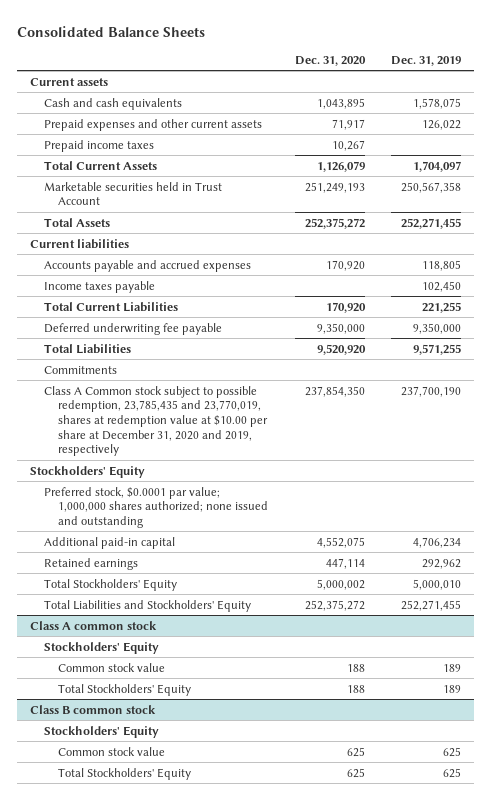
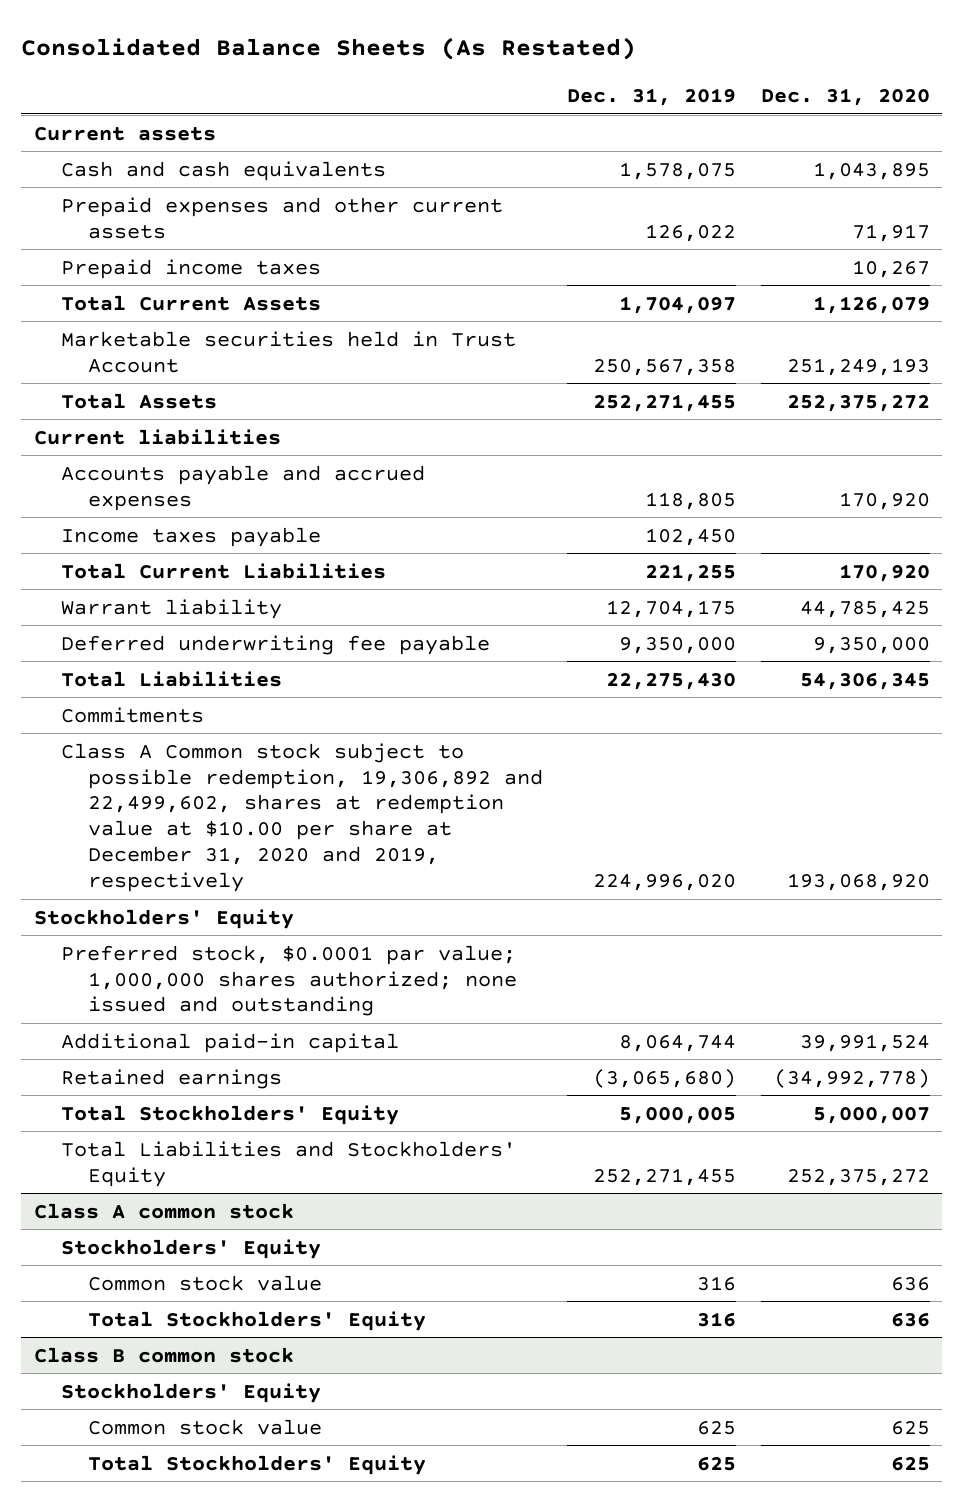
[17,25,206,37] Consolidated Balance Sheets -> [21,37,637,61] Consolidated Balance Sheets (As Restated)
none -> [60,598,282,619] Warrant liability
[316,343,366,355] 9,520,920 -> [799,672,930,690] 54,306,345
[413,343,462,355] 9,571,255 -> [606,672,737,690] 22,275,430
[44,385,269,457] Class A Common stock subject to possible redemption, 23,785,435 and 23,770,019, shares at redemption value at $10.00 per share at December 31, 2020 and 2019, respectively -> [60,742,543,893] Class A Common stock subject to possible redemption, 19,306,892 and 22,499,602, shares at redemption value at $10.00 per share at December 31, 2020 and 2019, respectively
[304,385,365,397] 237,854,350 -> [786,873,930,892] 193,068,920
[401,385,462,397] 237,700,190 -> [593,874,737,892] 224,996,020
[316,536,365,548] 4,552,075 -> [799,1033,930,1052] 39,991,524
[413,536,462,548] 4,706,234 -> [619,1034,737,1052] 8,064,744
[325,557,365,569] 447,114 -> [773,1068,930,1088] (34,992,778)
[422,558,462,569] 292,962 -> [593,1068,737,1088] (3,065,680)
[316,578,365,590] 5,000,002 -> [812,1106,930,1124] 5,000,007
[413,578,462,590] 5,000,010 -> [619,1106,737,1124] 5,000,005
[346,663,365,672] 188 -> [890,1276,930,1291] 636
[443,663,462,672] 189 -> [697,1275,737,1291] 316
[346,684,365,693] 188 -> [890,1312,930,1327] 636
[443,684,462,693] 189 -> [697,1311,737,1327] 316

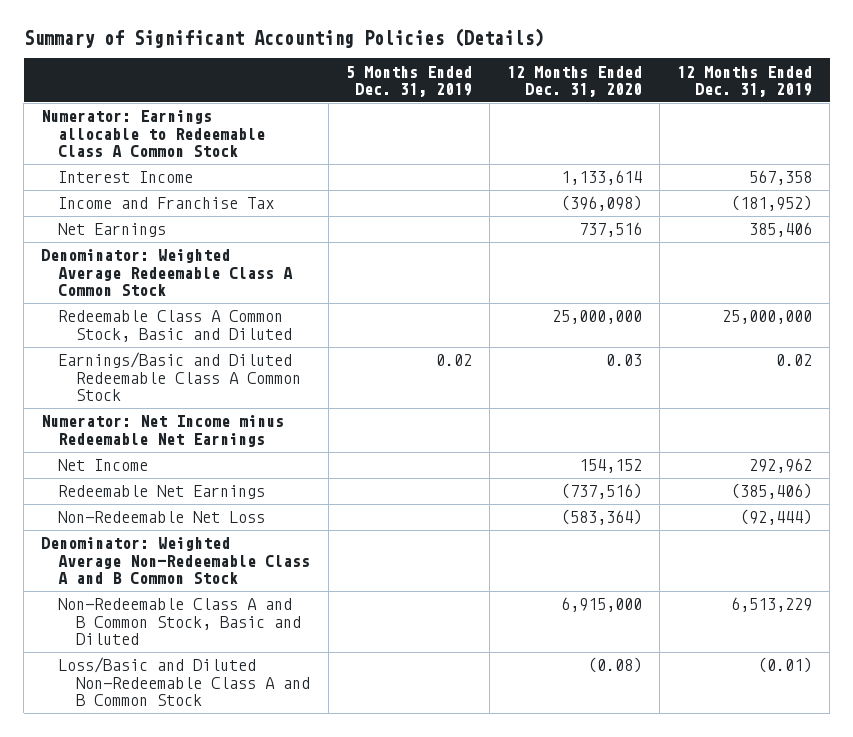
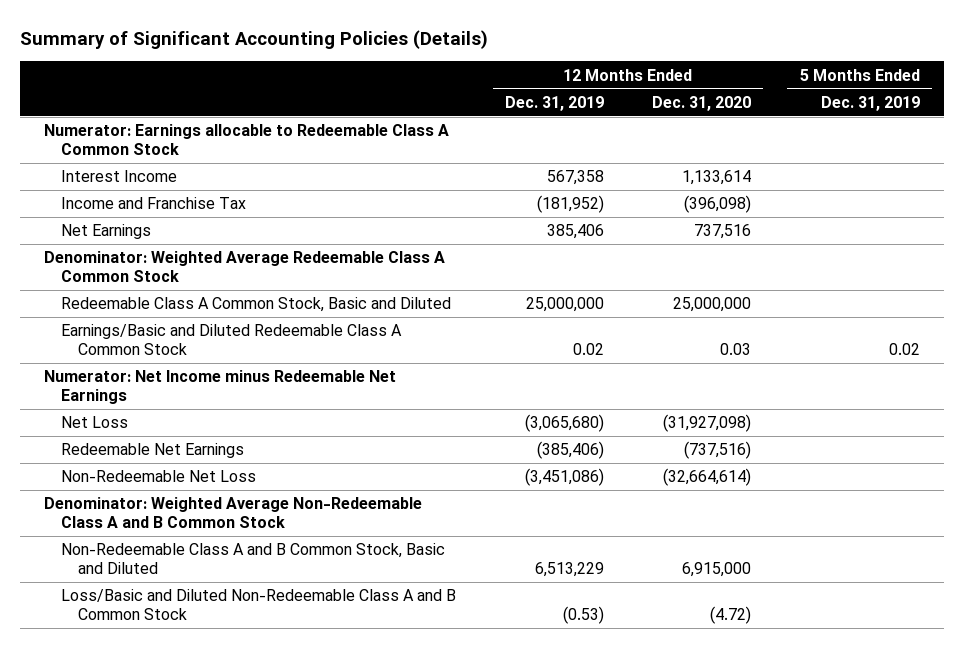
[58,459,149,472] Net Income -> [61,416,129,429] Net Loss
[578,459,642,474] 154,152 -> [663,414,752,433] (31,927,098)
[749,458,813,474] 292,962 -> [524,414,604,433] (3,065,680)
[560,509,642,526] (583,364) -> [663,468,752,487] (32,664,614)
[740,509,813,526] (92,444) -> [524,468,604,487] (3,451,086)
[587,657,642,674] (0.08) -> [710,606,752,625] (4.72)
[758,657,813,674] (0.01) -> [562,606,604,625] (0.53)

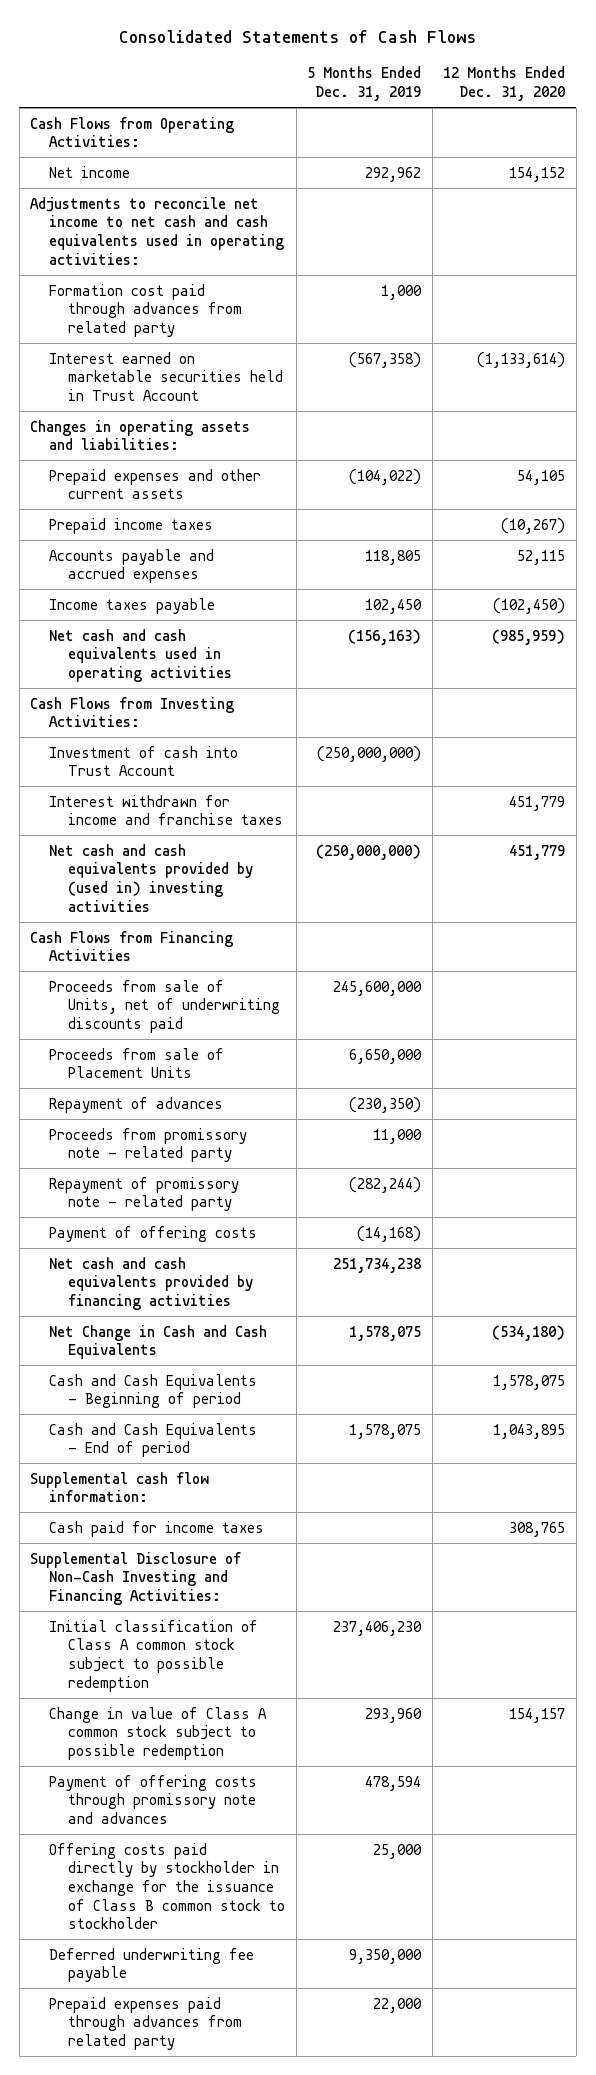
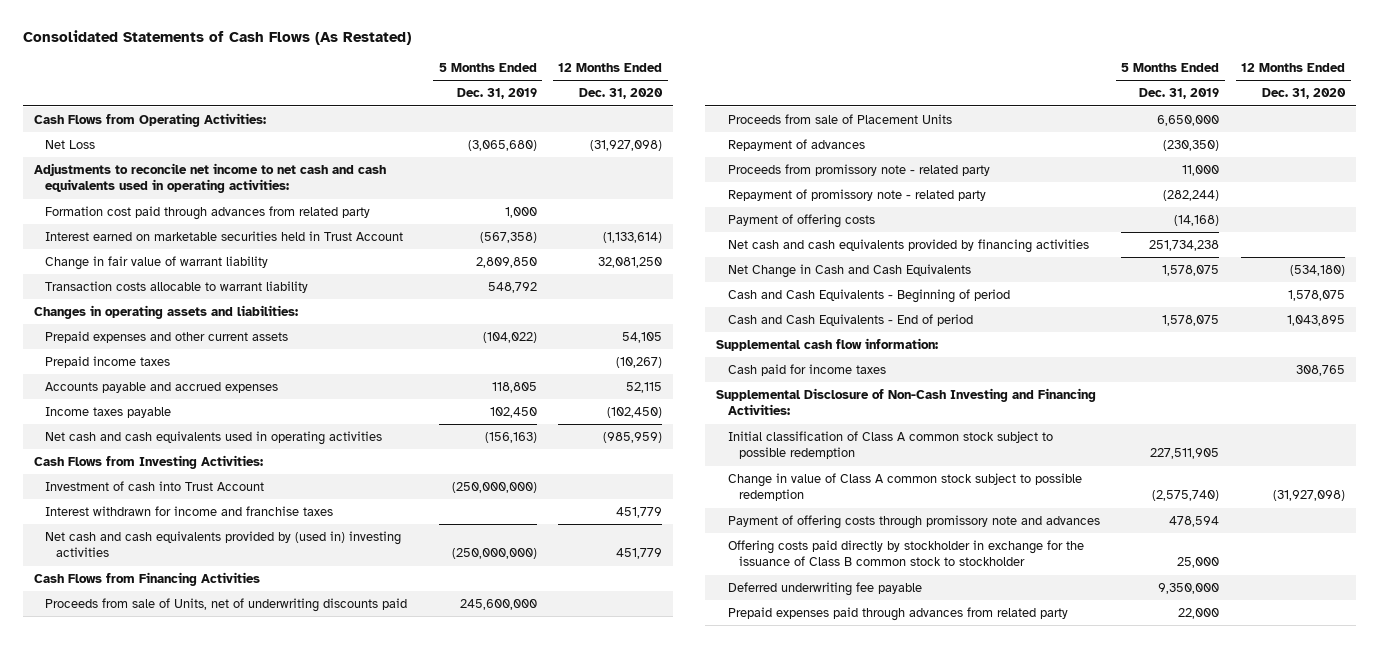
[118,29,476,43] Consolidated Statements of Cash Flows -> [22,30,411,46] Consolidated Statements of Cash Flows (As Restated)
[49,165,131,178] Net income -> [44,139,95,149] Net Loss
[365,166,422,182] 292,962 -> [467,139,537,151] (3,065,680)
[509,166,566,182] 154,152 -> [590,139,663,151] (31,927,098)
none -> [44,255,268,270] Change in fair value of warrant liability
none -> [44,280,308,293] Transaction costs allocable to warrant liability
[333,1620,423,1636] 237,406,230 -> [1150,448,1220,460] 227,511,905
[365,1707,423,1723] 293,960 -> [1152,490,1220,502] (2,575,740)
[509,1707,566,1723] 154,157 -> [1273,490,1346,502] (31,927,098)

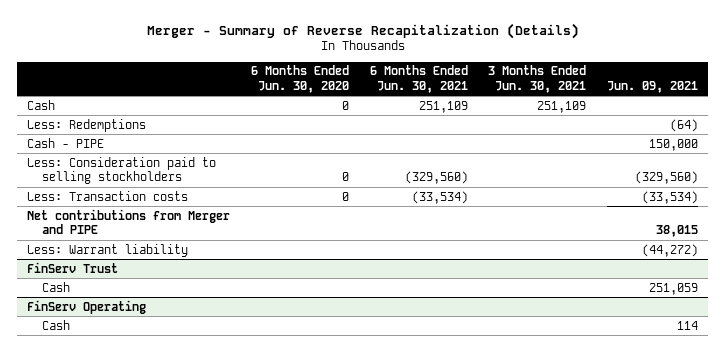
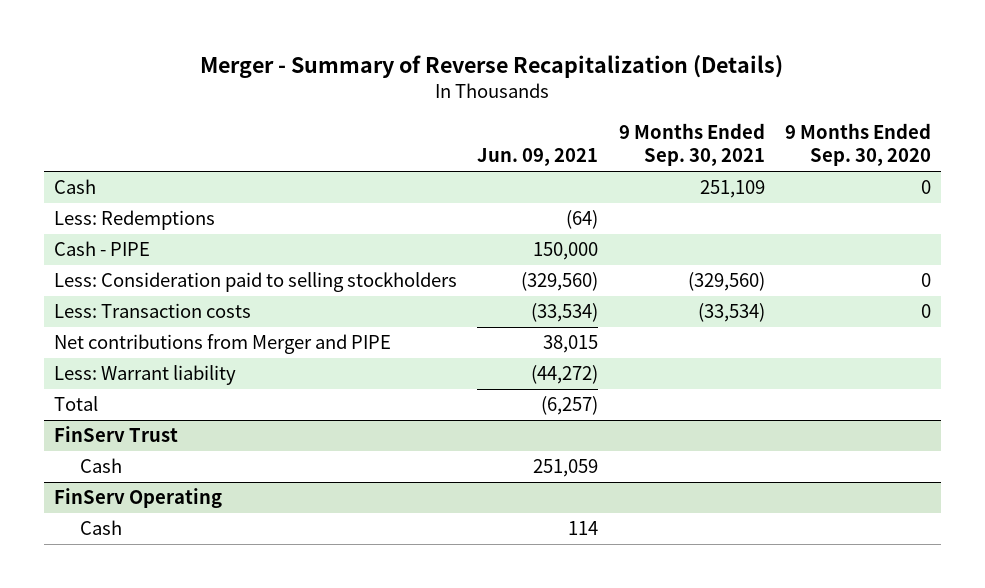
[250,65,349,93] 6 Months Ended Jun. 30, 2020 -> none
[369,65,468,93] 6 Months Ended Jun. 30, 2021 -> none
[488,65,587,93] 3 Months Ended Jun. 30, 2021 -> none
none -> [618,122,765,167] 9 Months Ended Sep. 30, 2021
none -> [784,122,931,167] 9 Months Ended Sep. 30, 2020
none -> [53,396,98,412] Total

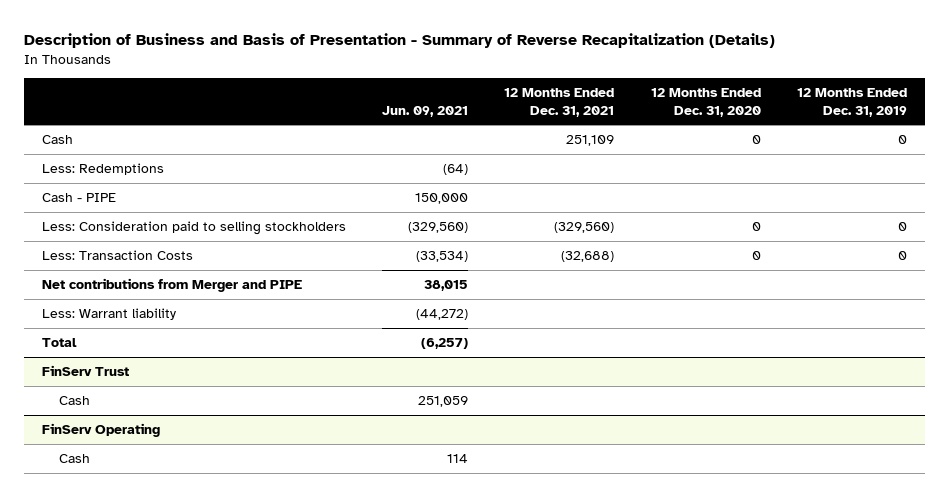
[200,54,784,78] Merger - Summary of Reverse Recapitalization (Details) -> [23,33,775,49] Description of Business and Basis of Presentation - Summary of Reverse Recapitalization (Details)
[618,122,765,167] 9 Months Ended Sep. 30, 2021 -> none
[784,122,931,167] 9 Months Ended Sep. 30, 2020 -> none
none -> [504,87,615,117] 12 Months Ended Dec. 31, 2021
none -> [650,87,761,117] 12 Months Ended Dec. 31, 2020
none -> [796,87,907,117] 12 Months Ended Dec. 31, 2019
[53,303,251,319] Less: Transaction costs -> [41,250,193,261] Less: Transaction Costs

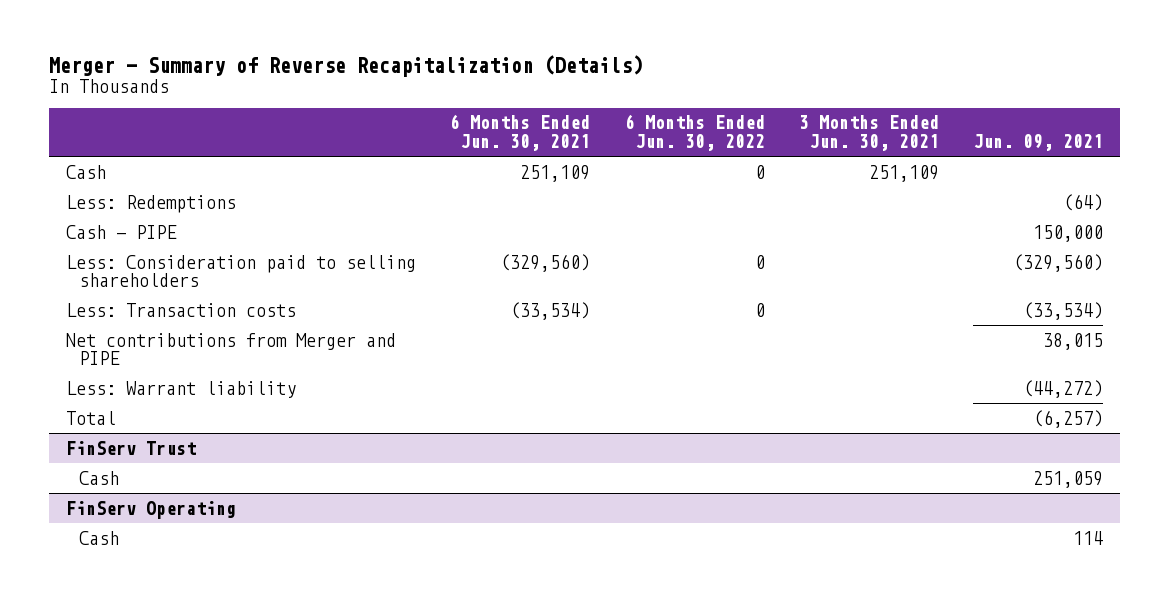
[23,33,775,49] Description of Business and Basis of Presentation - Summary of Reverse Recapitalization (Details) -> [49,54,644,77] Merger - Summary of Reverse Recapitalization (Details)
[504,87,615,117] 12 Months Ended Dec. 31, 2021 -> none
[650,87,761,117] 12 Months Ended Dec. 31, 2020 -> none
[796,87,907,117] 12 Months Ended Dec. 31, 2019 -> none
none -> [450,114,591,152] 6 Months Ended Jun. 30, 2021
none -> [624,114,765,152] 6 Months Ended Jun. 30, 2022
none -> [798,115,939,152] 3 Months Ended Jun. 30, 2021
[41,221,346,236] Less: Consideration paid to selling stockholders -> [66,254,417,288] Less: Consideration paid to selling shareholders
[41,250,193,261] Less: Transaction Costs -> [66,302,297,317] Less: Transaction costs

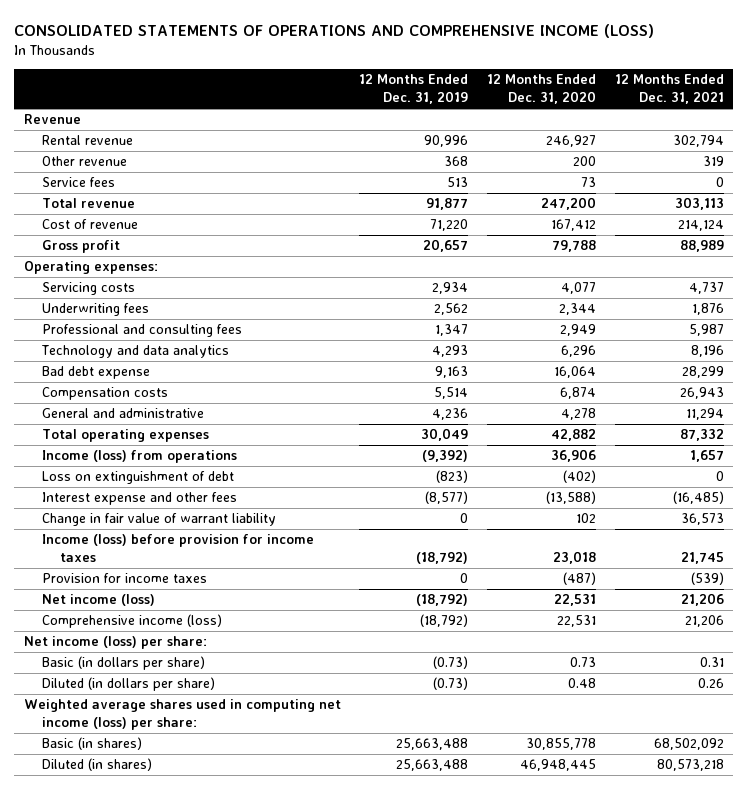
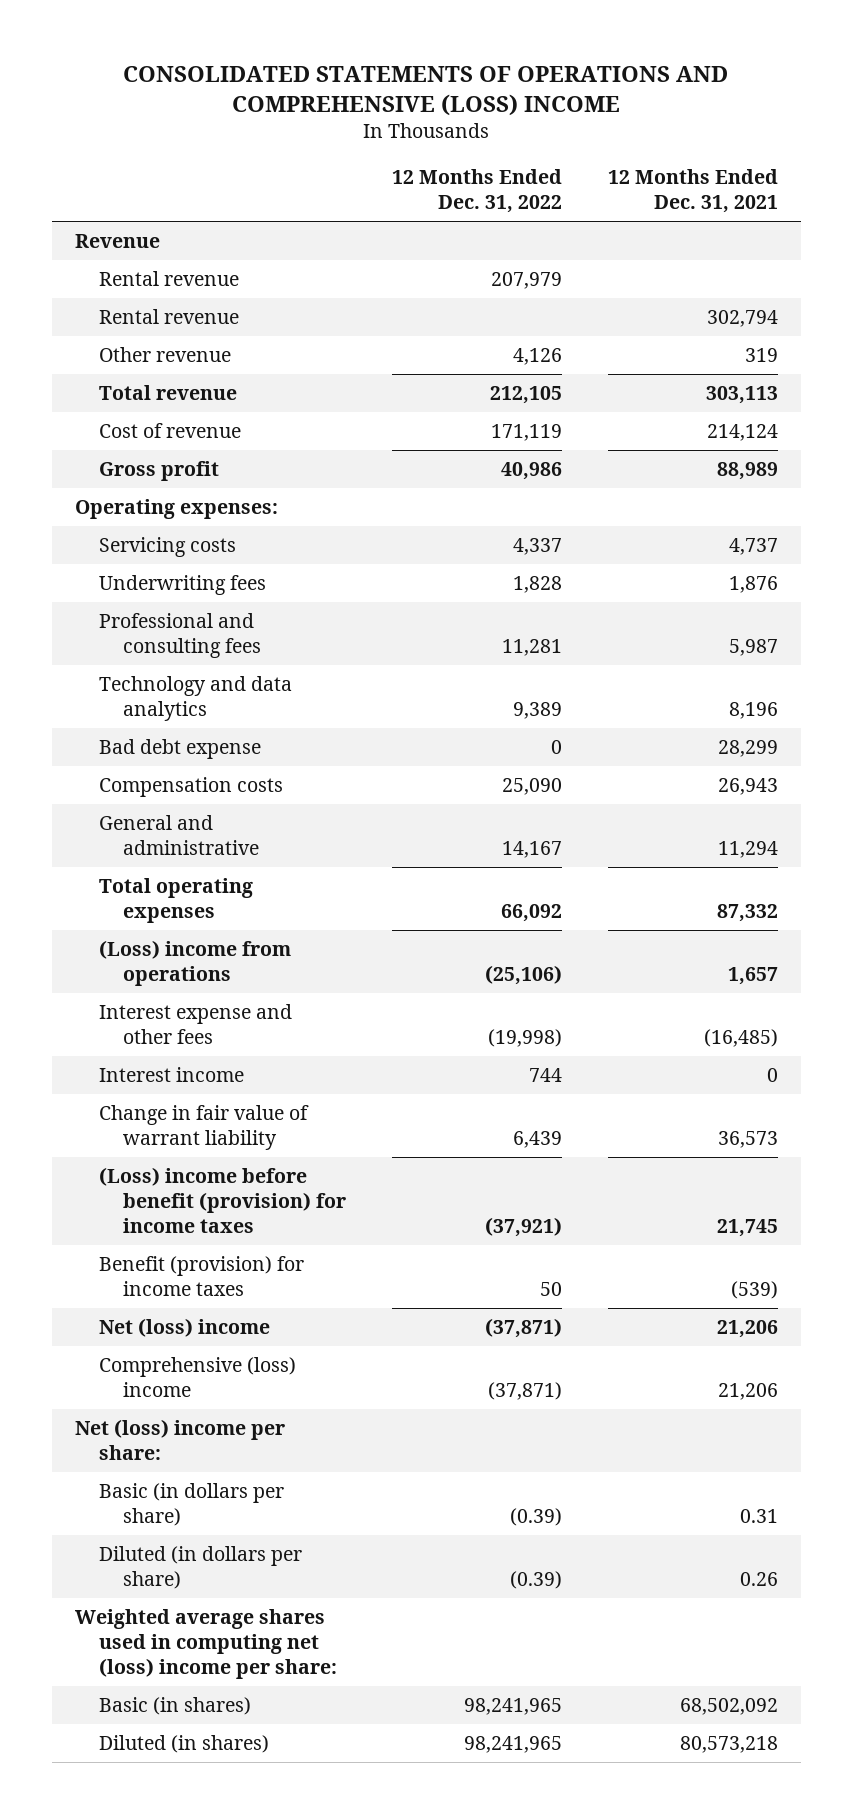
[14,23,655,38] CONSOLIDATED STATEMENTS OF OPERATIONS AND COMPREHENSIVE INCOME (LOSS) -> [123,66,729,117] CONSOLIDATED STATEMENTS OF OPERATIONS AND COMPREHENSIVE (LOSS) INCOME
[359,74,469,105] 12 Months Ended Dec. 31, 2019 -> none
[487,74,597,105] 12 Months Ended Dec. 31, 2020 -> none
none -> [391,168,562,213] 12 Months Ended Dec. 31, 2022
none -> [98,271,239,287] Rental revenue
[41,177,115,188] Service fees -> none
[41,471,234,485] Loss on extinguishment of debt -> none
[41,450,237,464] Income (loss) from operations -> [98,940,291,987] (Loss) income from operations
none -> [98,1067,244,1083] Interest income
[41,534,314,563] Income (loss) before provision for income taxes -> [98,1167,346,1234] (Loss) income before benefit (provision) for income taxes
[41,573,207,584] Provision for income taxes -> [98,1256,304,1297] Benefit (provision) for income taxes
[41,594,155,607] Net income (loss) -> [98,1318,270,1338] Net (loss) income
[41,614,222,629] Comprehensive income (loss) -> [98,1357,296,1398] Comprehensive (loss) income
[23,636,207,650] Net income (loss) per share: -> [74,1419,285,1461] Net (loss) income per share:
[23,699,341,731] Weighted average shares used in computing net income (loss) per share: -> [74,1609,337,1680] Weighted average shares used in computing net (loss) income per share:

